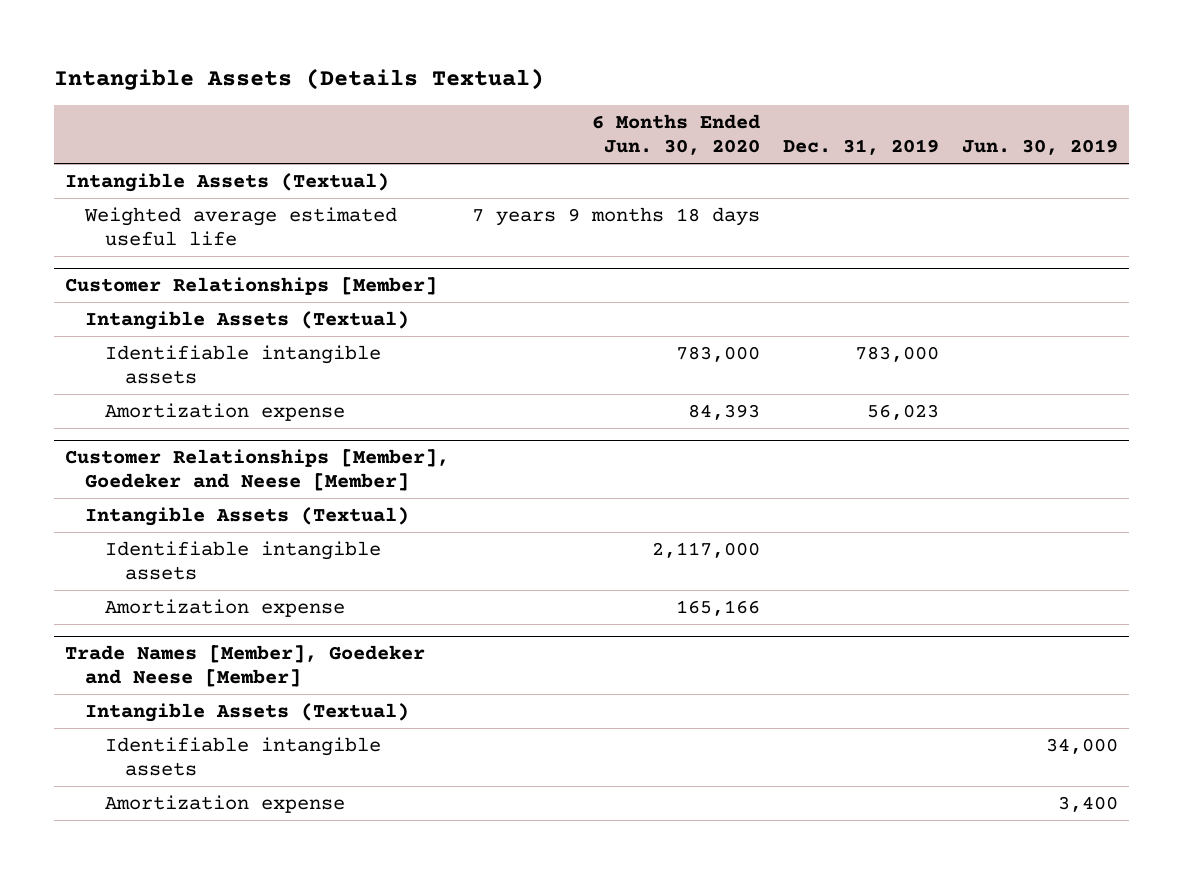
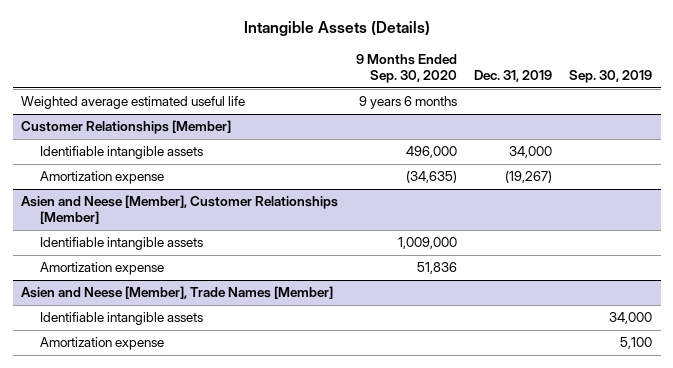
[53,68,544,91] Intangible Assets (Details Textual) -> [243,21,430,37] Intangible Assets (Details)
[591,114,760,156] 6 Months Ended Jun. 30, 2020 -> none
[961,139,1118,156] Jun. 30, 2019 -> none
none -> [355,53,457,83] 9 Months Ended Sep. 30, 2020
none -> [569,69,653,83] Sep. 30, 2019
[65,172,390,192] Intangible Assets (Textual) -> none
[85,310,410,330] Intangible Assets (Textual) -> none
[85,506,410,526] Intangible Assets (Textual) -> none
[854,345,939,362] 783,000 -> [508,146,552,159] 34,000
[866,403,939,420] 56,023 -> [504,170,552,184] (19,267)
[65,448,450,492] Customer Relationships [Member], Goedeker and Neese [Member] -> [21,195,339,225] Asien and Neese [Member], Customer Relationships [Member]
[85,702,410,722] Intangible Assets (Textual) -> none
[65,644,426,688] Trade Names [Member], Goedeker and Neese [Member] -> [21,286,334,300] Asien and Neese [Member], Trade Names [Member]

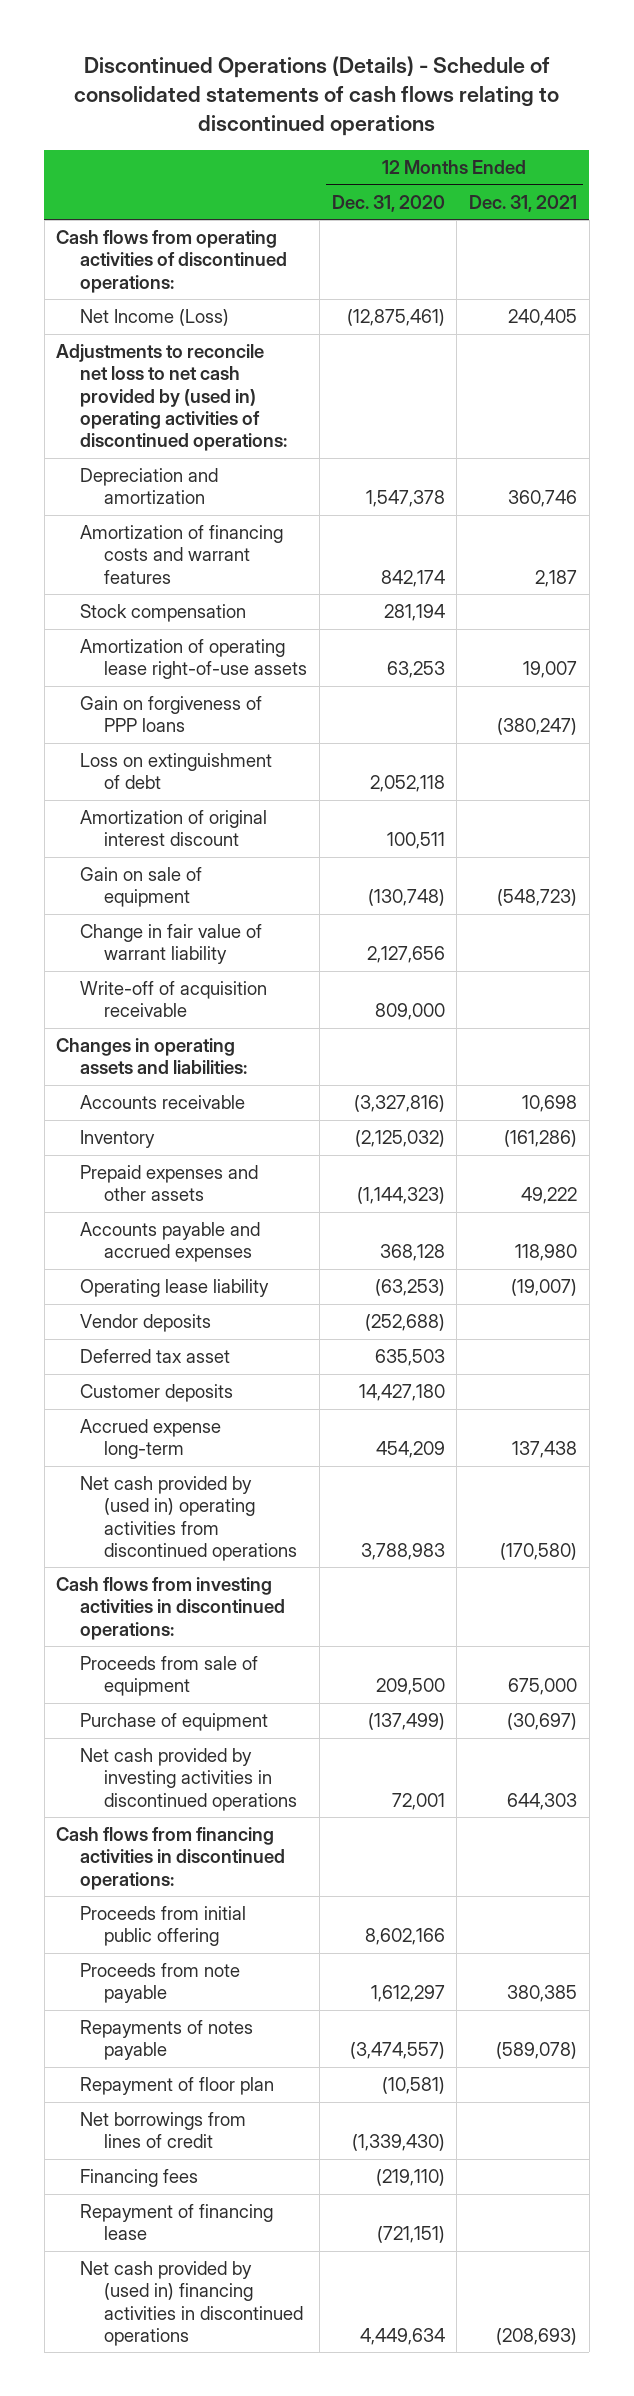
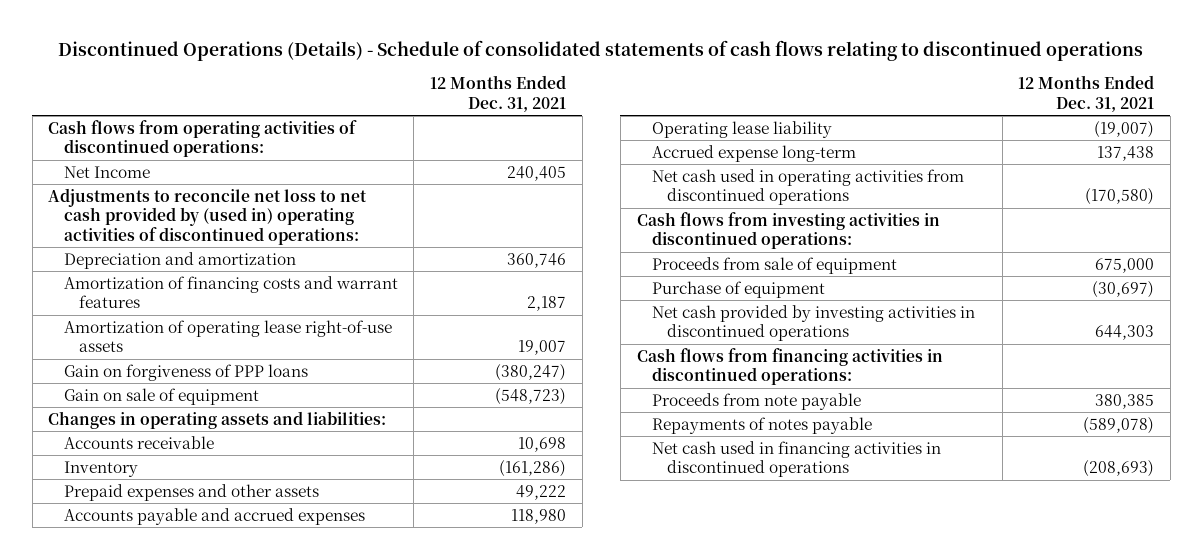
[331,194,445,212] Dec. 31, 2020 -> none
[80,309,230,327] Net Income (Loss) -> [63,165,150,178] Net Income
[80,604,247,623] Stock compensation -> none
[80,753,273,790] Loss on extinguishment of debt -> none
[80,810,268,847] Amortization of original interest discount -> none
[80,924,263,965] Change in fair value of warrant liability -> none
[80,981,268,1018] Write-off of acquisition receivable -> none
[80,1314,212,1333] Vendor deposits -> none
[80,1349,231,1364] Deferred tax asset -> none
[80,1384,234,1403] Customer deposits -> none
[80,1476,298,1561] Net cash provided by (used in) operating activities from discontinued operations -> [651,168,964,206] Net cash used in operating activities from discontinued operations
[80,1906,247,1947] Proceeds from initial public offering -> none
[80,2077,275,2096] Repayment of floor plan -> none
[80,2112,247,2149] Net borrowings from lines of credit -> none
[80,2169,199,2188] Financing fees -> none
[80,2204,274,2241] Repayment of financing lease -> none
[80,2261,304,2346] Net cash provided by (used in) financing activities in discontinued operations -> [651,440,941,478] Net cash used in financing activities in discontinued operations

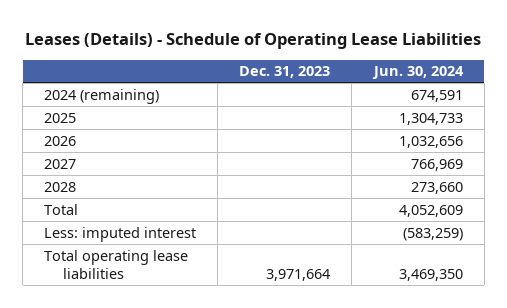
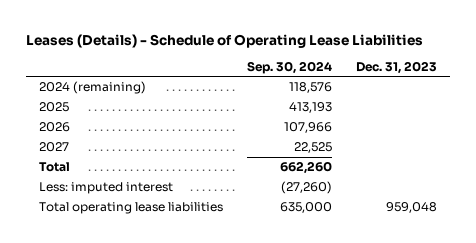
[371,66,464,80] Jun. 30, 2024 -> none
none -> [247,60,333,74] Sep. 30, 2024
[44,181,77,192] 2028 -> none
[266,269,331,282] 3,971,664 -> [386,202,438,214] 959,048

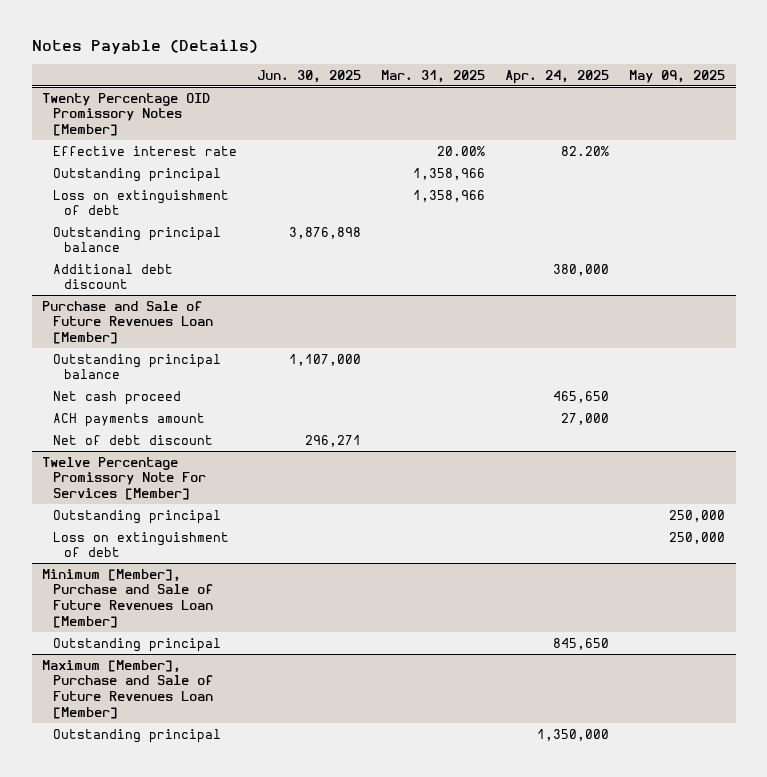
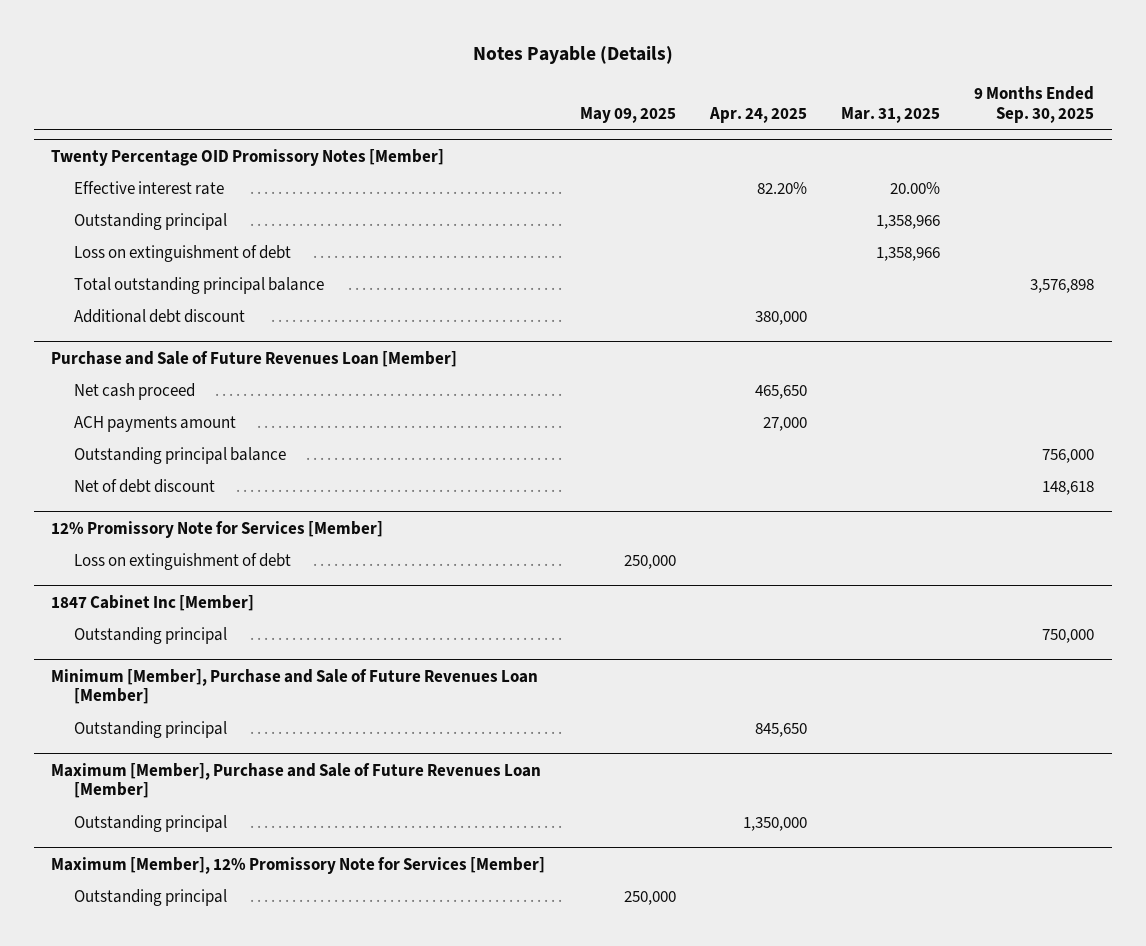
[257,69,362,83] Jun. 30, 2025 -> none
none -> [974,85,1095,123] 9 Months Ended Sep. 30, 2025
[52,226,221,253] Outstanding principal balance -> [74,276,325,294] Total outstanding principal balance
[52,353,221,380] Outstanding principal balance -> [74,446,287,464] Outstanding principal balance
[52,509,221,524] Outstanding principal -> none
[41,456,206,501] Twelve Percentage Promissory Note For Services [Member] -> [51,520,384,538] 12% Promissory Note for Services [Member]
none -> [51,594,255,611] 1847 Cabinet Inc [Member]
none -> [74,626,228,644] Outstanding principal
none -> [51,856,546,874] Maximum [Member], 12% Promissory Note for Services [Member]
none -> [74,888,228,906] Outstanding principal

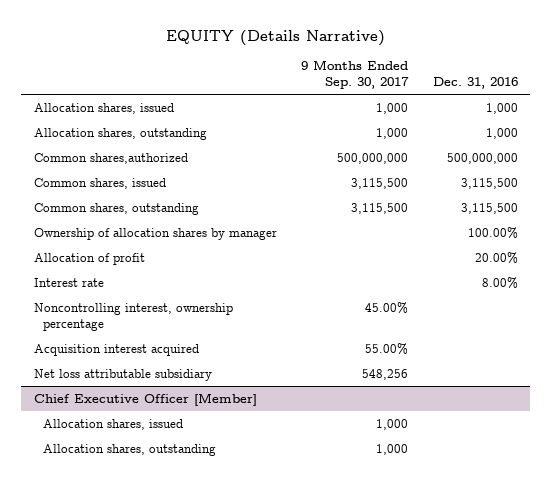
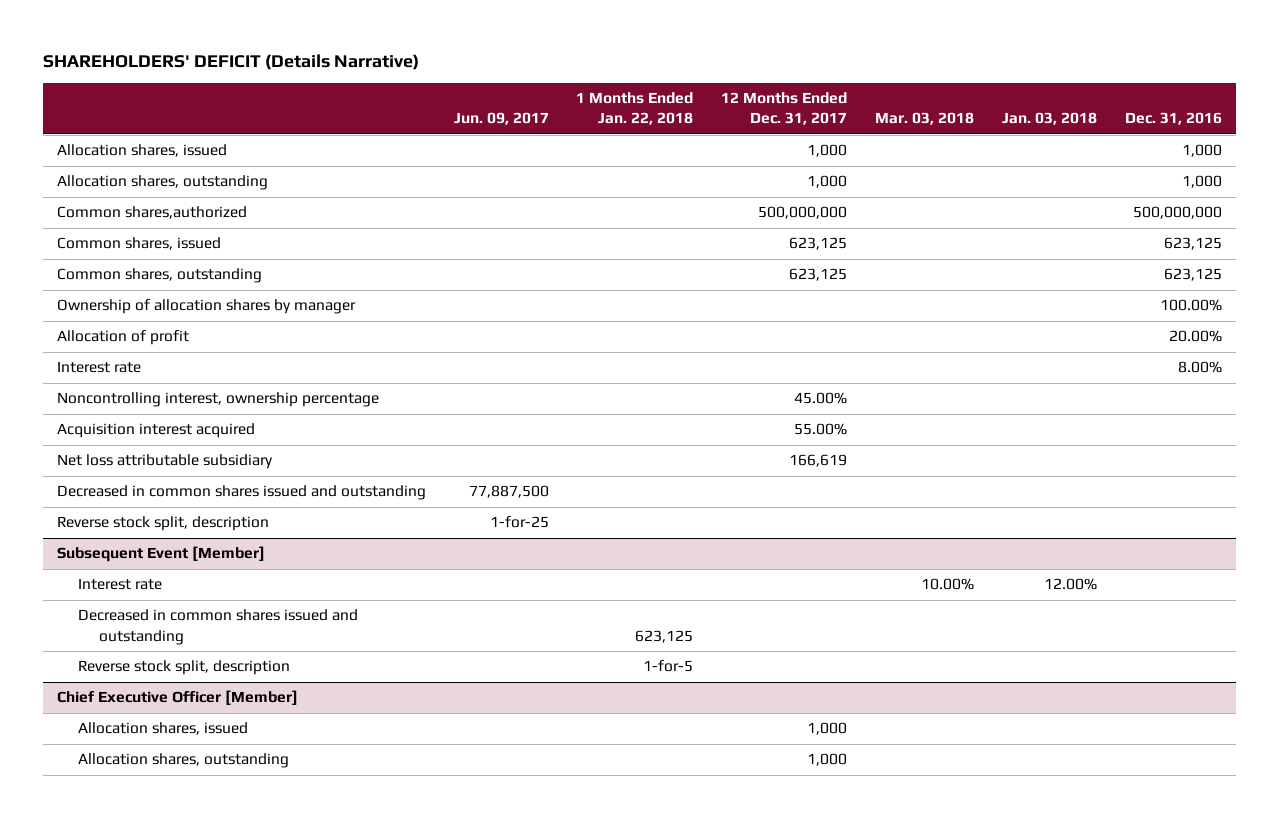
[165,29,385,46] EQUITY (Details Narrative) -> [42,54,419,71] SHAREHOLDERS' DEFICIT (Details Narrative)
[301,60,410,90] 9 Months Ended Sep. 30, 2017 -> none
none -> [453,112,549,126] Jun. 09, 2017
none -> [576,92,694,126] 1 Months Ended Jan. 22, 2018
none -> [721,92,848,126] 12 Months Ended Dec. 31, 2017
none -> [875,112,975,126] Mar. 03, 2018
none -> [1002,112,1098,126] Jan. 03, 2018
[460,178,518,190] 3,115,500 -> [1164,237,1223,251] 623,125
[460,203,518,215] 3,115,500 -> [1164,268,1223,282] 623,125
none -> [56,485,426,501] Decreased in common shares issued and outstanding
none -> [56,516,269,532] Reverse stock split, description
none -> [56,546,265,563] Subsequent Event [Member]
none -> [77,578,162,591] Interest rate
none -> [77,609,358,645] Decreased in common shares issued and outstanding
none -> [77,660,290,676] Reverse stock split, description

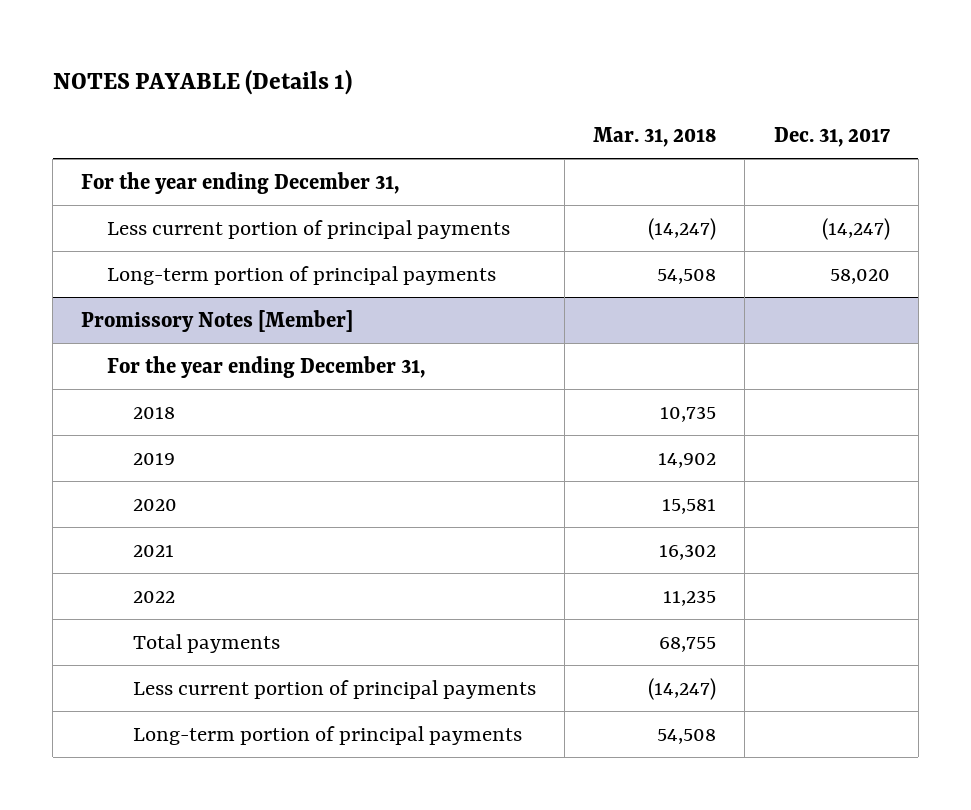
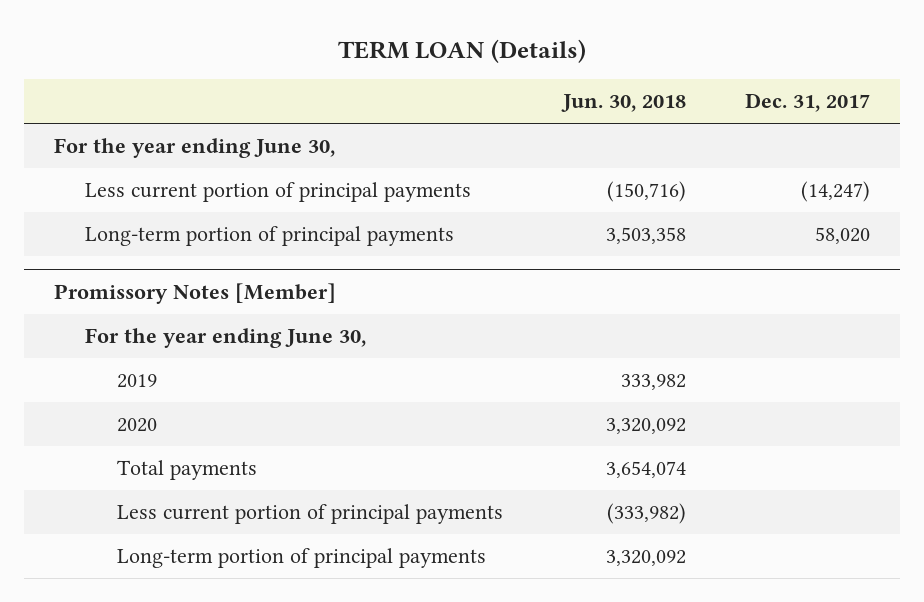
[52,68,352,95] NOTES PAYABLE (Details 1) -> [337,38,586,63] TERM LOAN (Details)
[593,126,717,147] Mar. 31, 2018 -> none
none -> [560,94,686,113] Jun. 30, 2018
[81,171,400,194] For the year ending December 31, -> [53,137,335,158] For the year ending June 30,
[132,406,175,419] 2018 -> none
[106,355,425,378] For the year ending December 31, -> [85,327,367,348] For the year ending June 30,
[132,544,174,557] 2021 -> none
[132,590,175,603] 2022 -> none

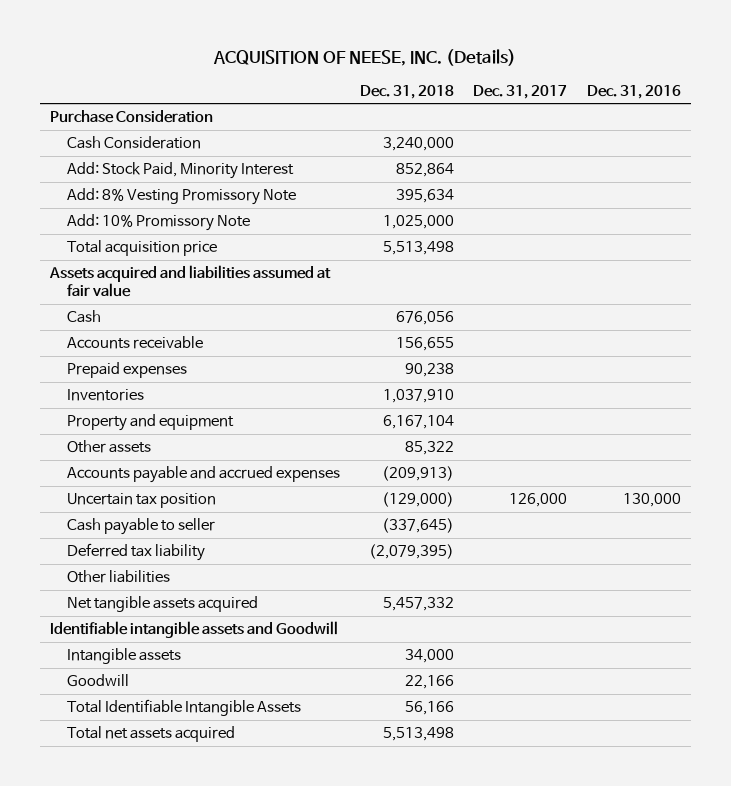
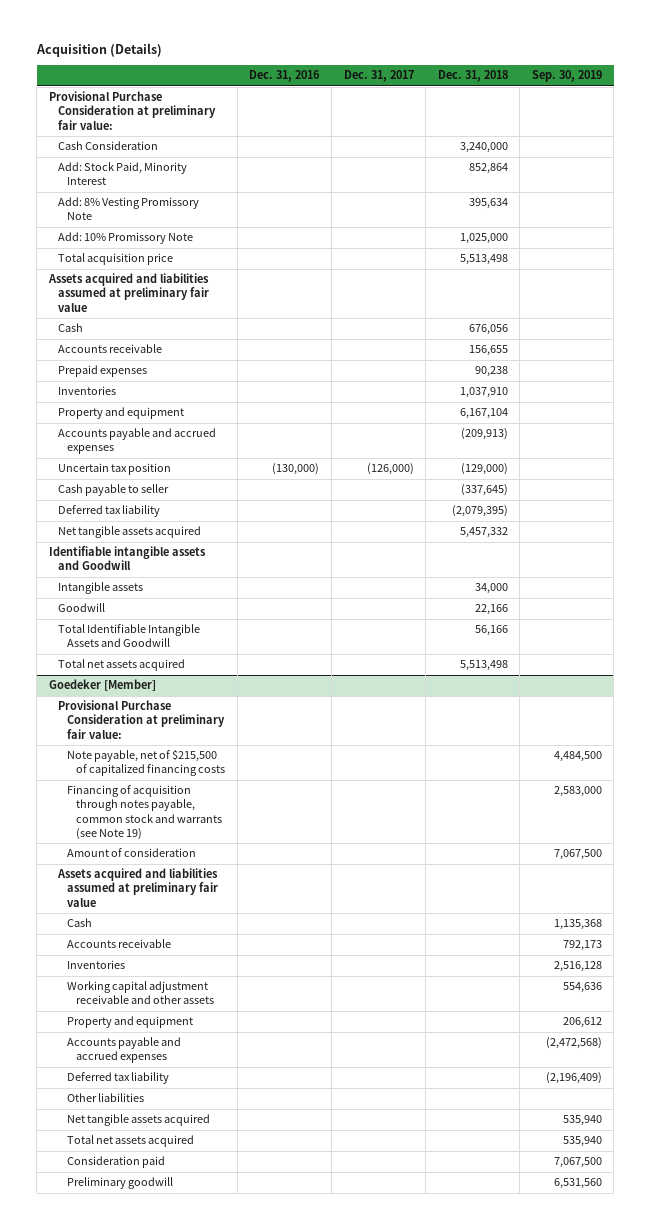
[213,48,517,66] ACQUISITION OF NEESE, INC. (Details) -> [35,42,162,57] Acquisition (Details)
none -> [531,70,602,83] Sep. 30, 2019
[50,110,214,124] Purchase Consideration -> [48,91,216,130] Provisional Purchase Consideration at preliminary fair value:
[49,265,332,298] Assets acquired and liabilities assumed at fair value -> [47,273,209,312] Assets acquired and liabilities assumed at preliminary fair value
[66,440,151,454] Other assets -> none
[509,493,568,508] 126,000 -> [366,463,414,476] (126,000)
[622,493,681,508] 130,000 -> [272,463,320,476] (130,000)
[66,570,170,584] Other liabilities -> none
[66,699,301,717] Total Identifiable Intangible Assets -> [57,624,200,648] Total Identifiable Intangible Assets and Goodwill
none -> [48,679,156,692] Goedeker [Member]
none -> [57,700,226,739] Provisional Purchase Consideration at preliminary fair value:
none -> [67,749,226,777] Note payable, net of $215,500 of capitalized financing costs
none -> [67,785,223,840] Financing of acquisition through notes payable, common stock and warrants (see Note 19)
none -> [67,848,197,858] Amount of consideration
none -> [56,868,219,907] Assets acquired and liabilities assumed at preliminary fair value
none -> [67,918,93,928] Cash
none -> [67,939,172,949] Accounts receivable
none -> [67,960,126,970] Inventories
none -> [67,981,215,1005] Working capital adjustment receivable and other assets
none -> [67,1016,194,1029] Property and equipment
none -> [67,1037,182,1064] Accounts payable and accrued expenses
none -> [67,1072,170,1085] Deferred tax liability
none -> [67,1093,145,1103] Other liabilities
none -> [67,1114,211,1127] Net tangible assets acquired
none -> [67,1135,195,1148] Total net assets acquired
none -> [67,1156,166,1169] Consideration paid
none -> [67,1177,174,1190] Preliminary goodwill

